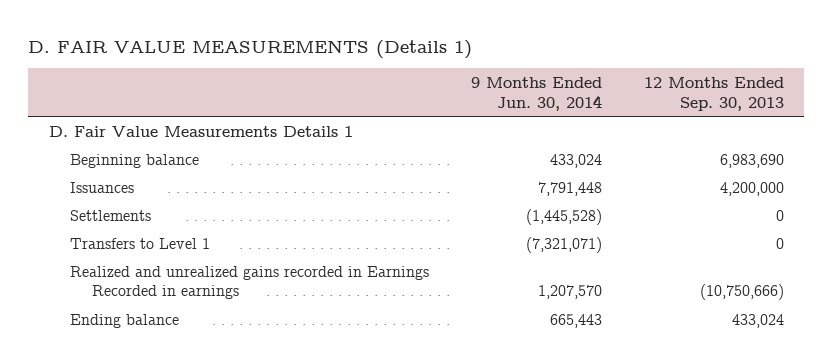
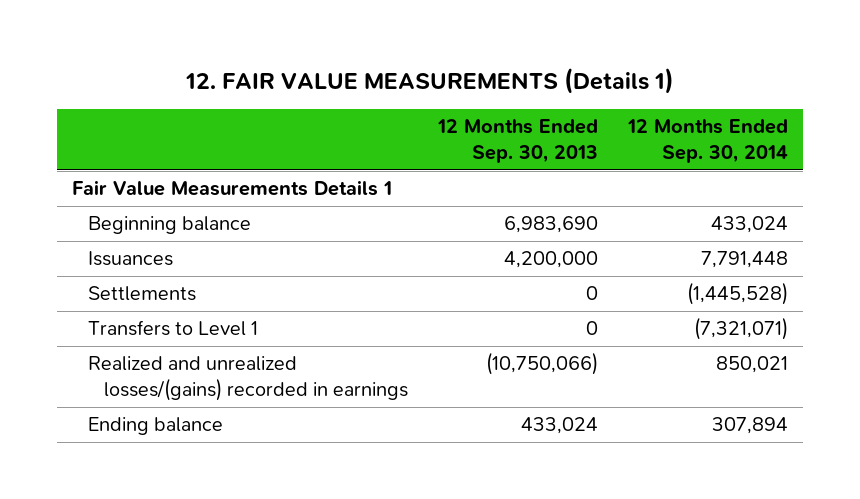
[28,39,473,59] D. FAIR VALUE MEASUREMENTS (Details 1) -> [184,67,674,94] 12. FAIR VALUE MEASUREMENTS (Details 1)
[471,76,603,111] 9 Months Ended Jun. 30, 2014 -> none
none -> [626,119,788,164] 12 Months Ended Sep. 30, 2014
[49,125,354,137] D. Fair Value Measurements Details 1 -> [72,180,393,197] Fair Value Measurements Details 1
[70,265,430,300] Realized and unrealized gains recorded in Earnings Recorded in earnings -> [88,356,408,402] Realized and unrealized losses/(gains) recorded in earnings
[699,284,784,301] (10,750,666) -> [485,352,598,376] (10,750,066)

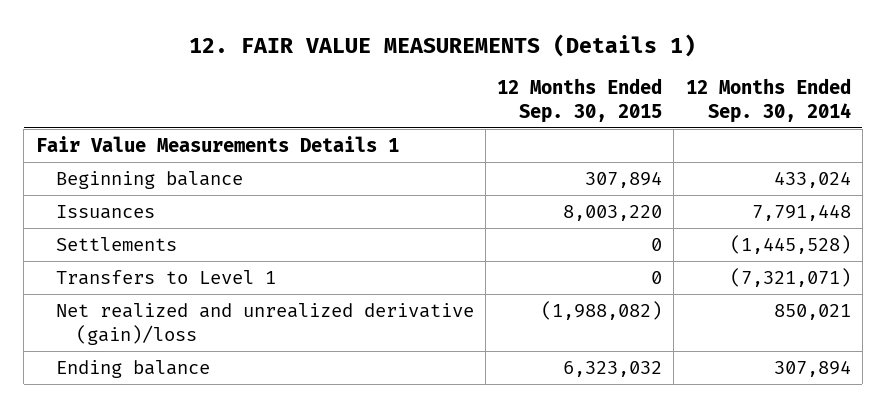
[436,119,598,164] 12 Months Ended Sep. 30, 2013 -> none
none -> [497,77,663,123] 12 Months Ended Sep. 30, 2015
[88,356,408,402] Realized and unrealized losses/(gains) recorded in earnings -> [55,302,474,345] Net realized and unrealized derivative (gain)/loss

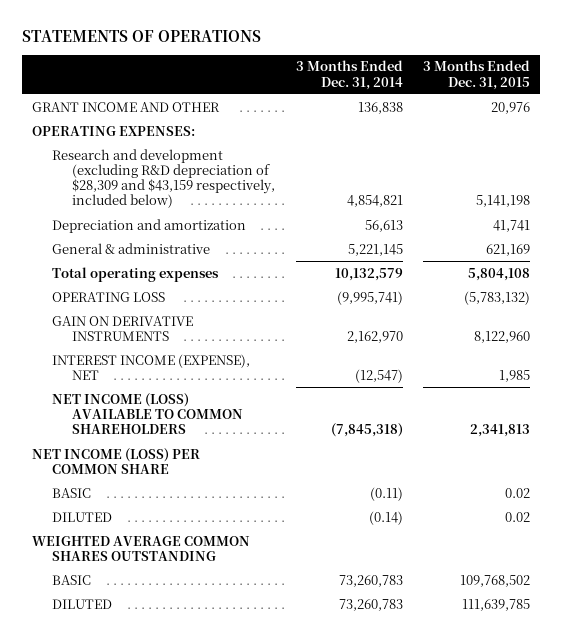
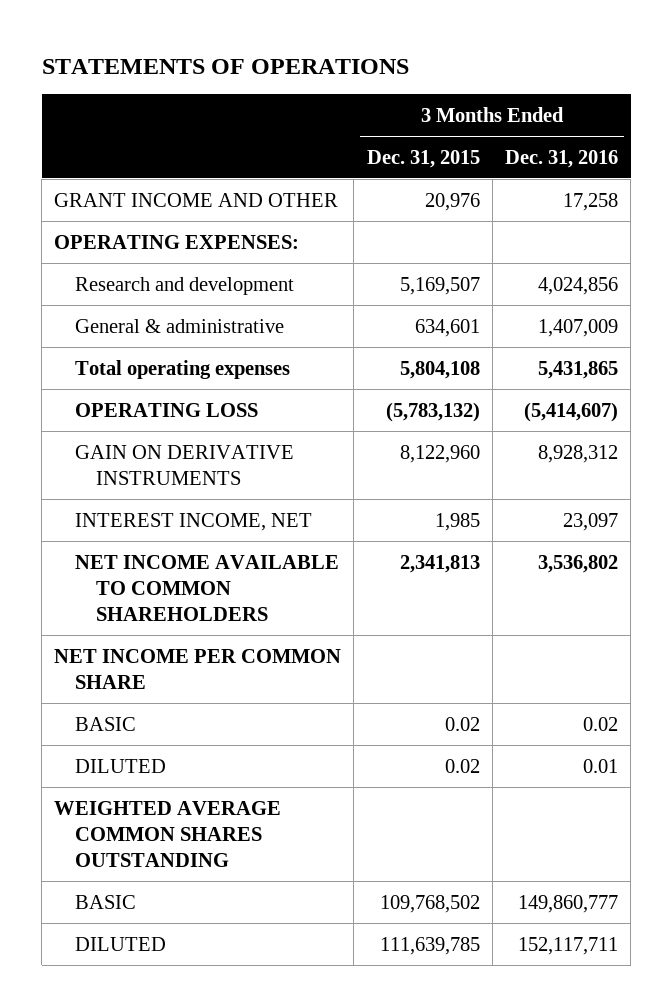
[295,60,403,90] 3 Months Ended Dec. 31, 2014 -> none
none -> [504,149,618,168] Dec. 31, 2016
[52,218,247,233] Depreciation and amortization -> none
[52,148,276,209] Research and development (excluding R&D depreciation of $28,309 and $43,159 respectively, included below) -> [75,276,295,295] Research and development
[475,195,530,208] 5,141,198 -> [399,276,480,295] 5,169,507
[485,243,530,256] 621,169 -> [414,318,480,337] 634,601
[52,353,251,380] INTEREST INCOME (EXPENSE), NET -> [75,512,313,531] INTEREST INCOME, NET
[52,392,244,435] NET INCOME (LOSS) AVAILABLE TO COMMON SHAREHOLDERS -> [75,554,340,621] NET INCOME AVAILABLE TO COMMON SHAREHOLDERS
[31,447,200,474] NET INCOME (LOSS) PER COMMON SHARE -> [54,648,342,689] NET INCOME PER COMMON SHARE

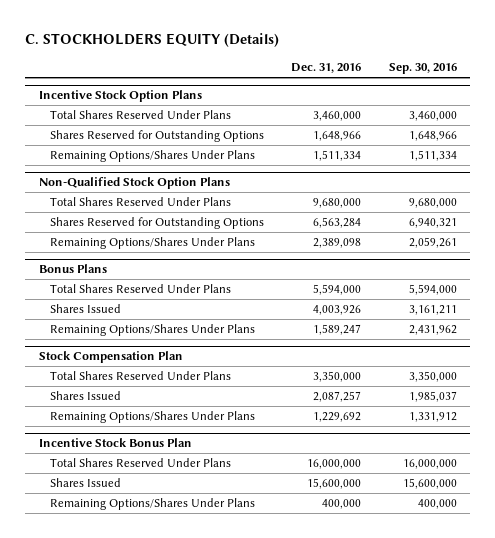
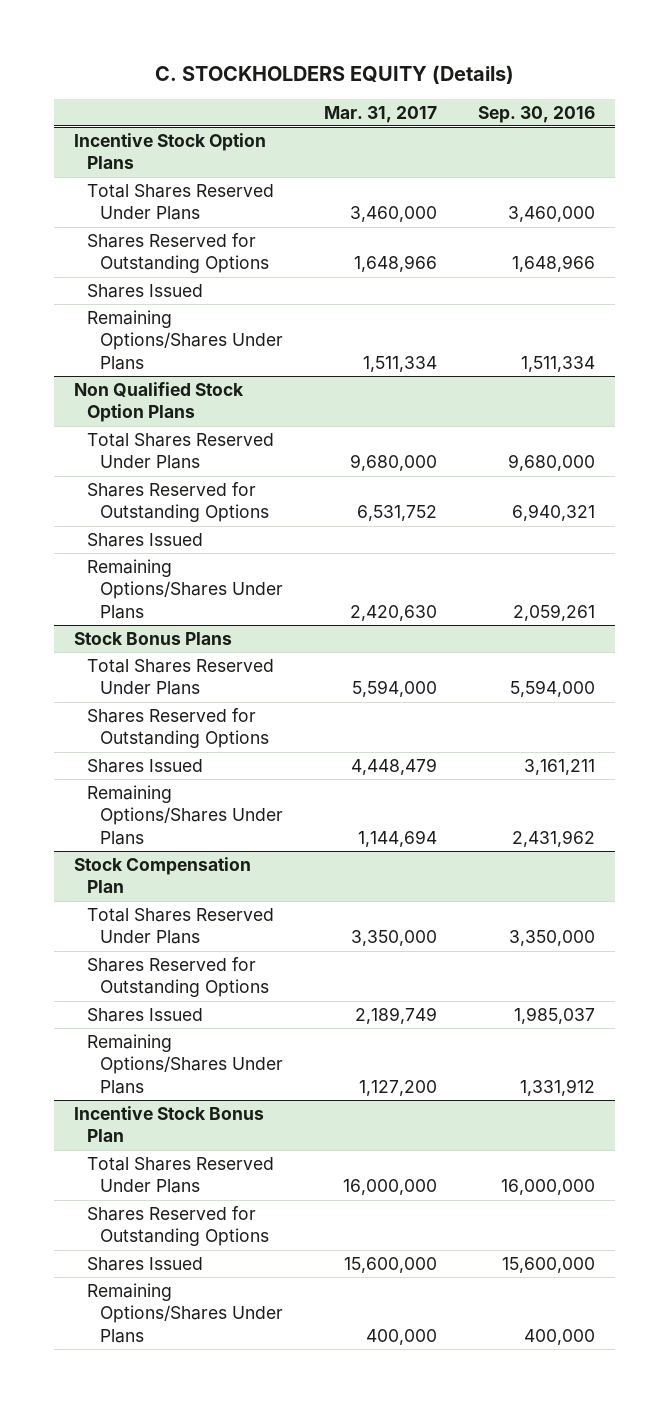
[291,63,362,74] Dec. 31, 2016 -> none
none -> [323,105,437,123] Mar. 31, 2017
none -> [87,283,204,298] Shares Issued
[38,177,230,190] Non-Qualified Stock Option Plans -> [74,381,245,423] Non Qualified Stock Option Plans
none -> [87,532,204,547] Shares Issued
[38,264,107,274] Bonus Plans -> [74,631,233,645] Stock Bonus Plans
none -> [87,707,270,749] Shares Reserved for Outstanding Options
none -> [87,956,270,998] Shares Reserved for Outstanding Options
none -> [87,1205,270,1247] Shares Reserved for Outstanding Options

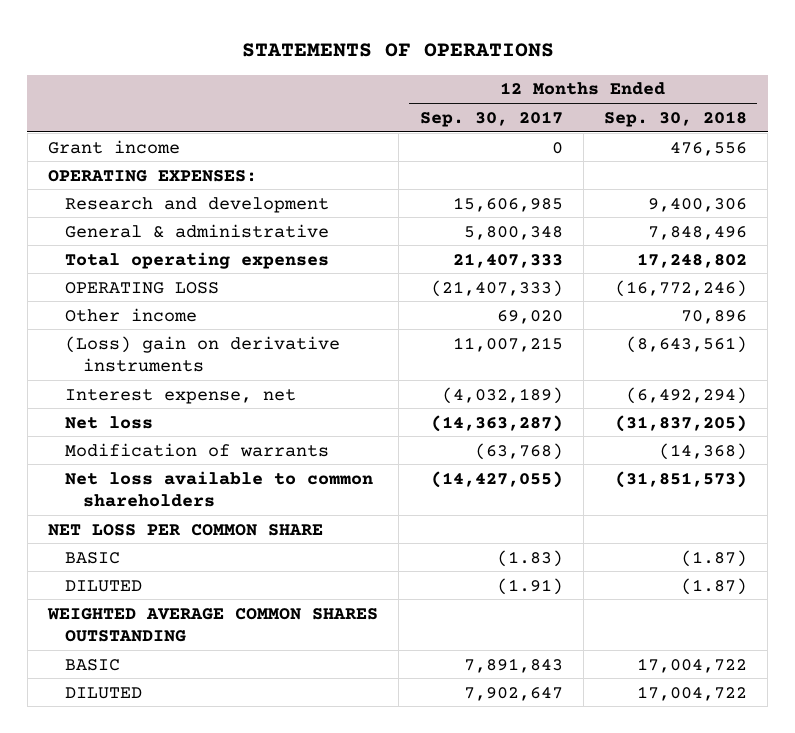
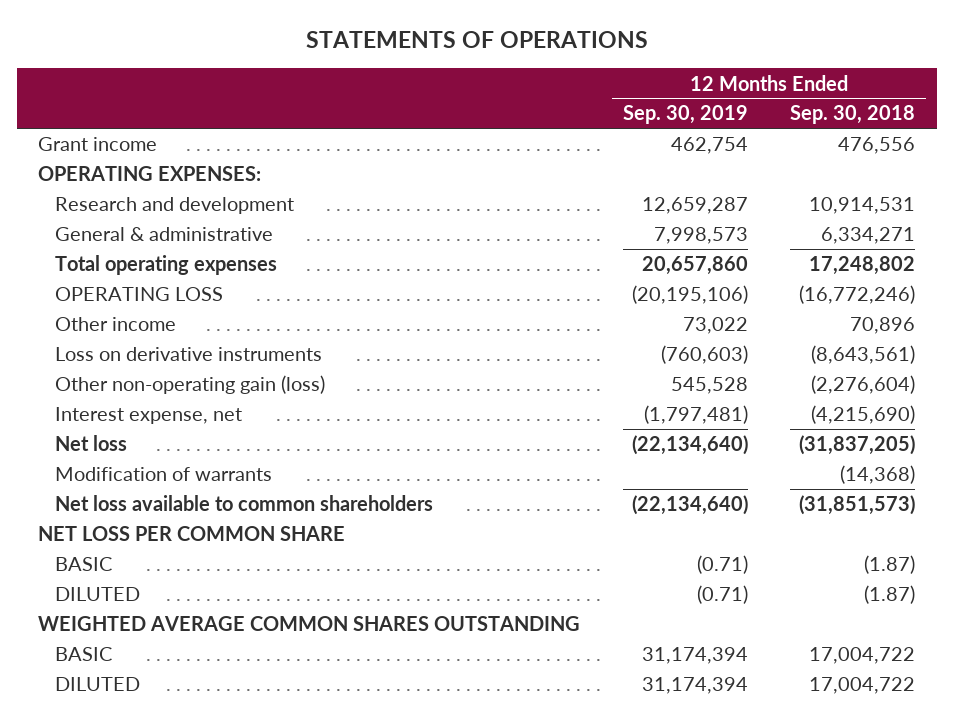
[419,110,563,127] Sep. 30, 2017 -> none
none -> [622,105,748,125] Sep. 30, 2019
[648,197,748,212] 9,400,306 -> [809,197,916,215] 10,914,531
[648,225,748,240] 7,848,496 -> [821,227,916,245] 6,334,271
[65,335,341,372] (Loss) gain on derivative instruments -> [54,347,322,362] Loss on derivative instruments
none -> [54,375,325,395] Other non-operating gain (loss)
[626,386,748,404] (6,492,294) -> [811,405,916,425] (4,215,690)

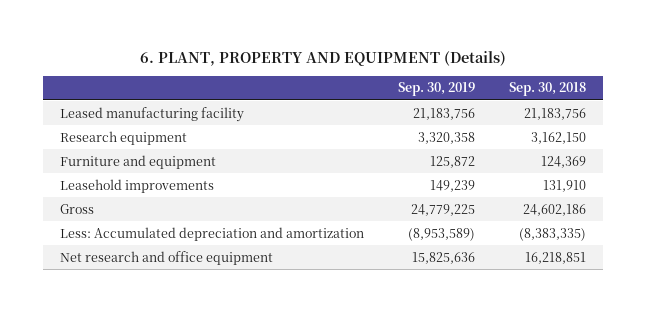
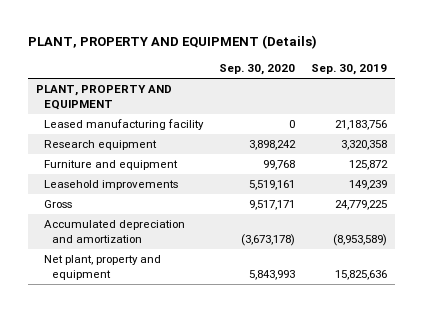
[140,51,507,67] 6. PLANT, PROPERTY AND EQUIPMENT (Details) -> [28,35,318,50] PLANT, PROPERTY AND EQUIPMENT (Details)
[509,82,587,97] Sep. 30, 2018 -> none
none -> [219,63,296,75] Sep. 30, 2020
none -> [36,85,173,110] PLANT, PROPERTY AND EQUIPMENT
[60,226,365,241] Less: Accumulated depreciation and amortization -> [44,220,186,243] Accumulated depreciation and amortization
[60,250,274,265] Net research and office equipment -> [44,255,162,280] Net plant, property and equipment

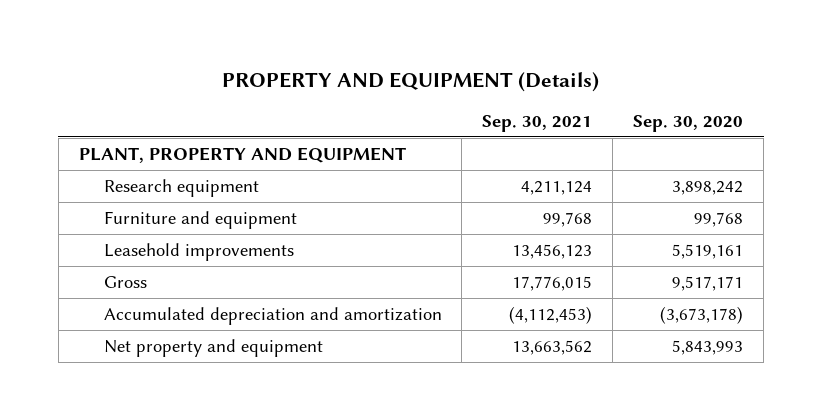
[28,35,318,50] PLANT, PROPERTY AND EQUIPMENT (Details) -> [221,71,599,92] PROPERTY AND EQUIPMENT (Details)
[311,63,388,75] Sep. 30, 2019 -> none
none -> [482,115,593,133] Sep. 30, 2021
[44,119,205,131] Leased manufacturing facility -> none
[44,255,162,280] Net plant, property and equipment -> [103,338,323,357] Net property and equipment

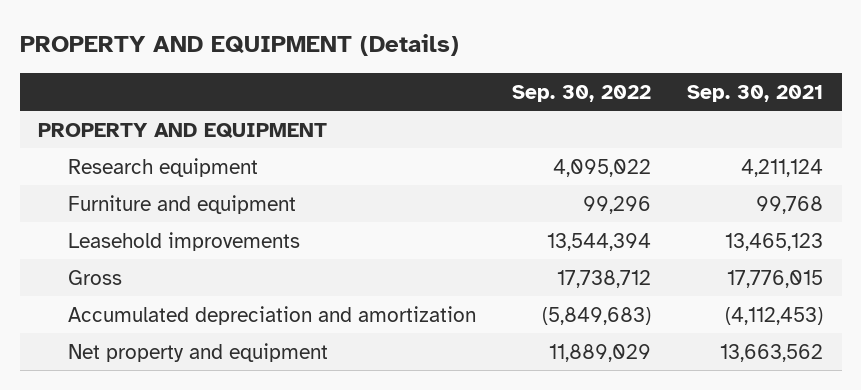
[633,115,744,133] Sep. 30, 2020 -> none
none -> [512,84,652,102] Sep. 30, 2022
[78,146,406,163] PLANT, PROPERTY AND EQUIPMENT -> [37,122,327,138] PROPERTY AND EQUIPMENT
[512,243,593,259] 13,456,123 -> [725,232,824,251] 13,465,123

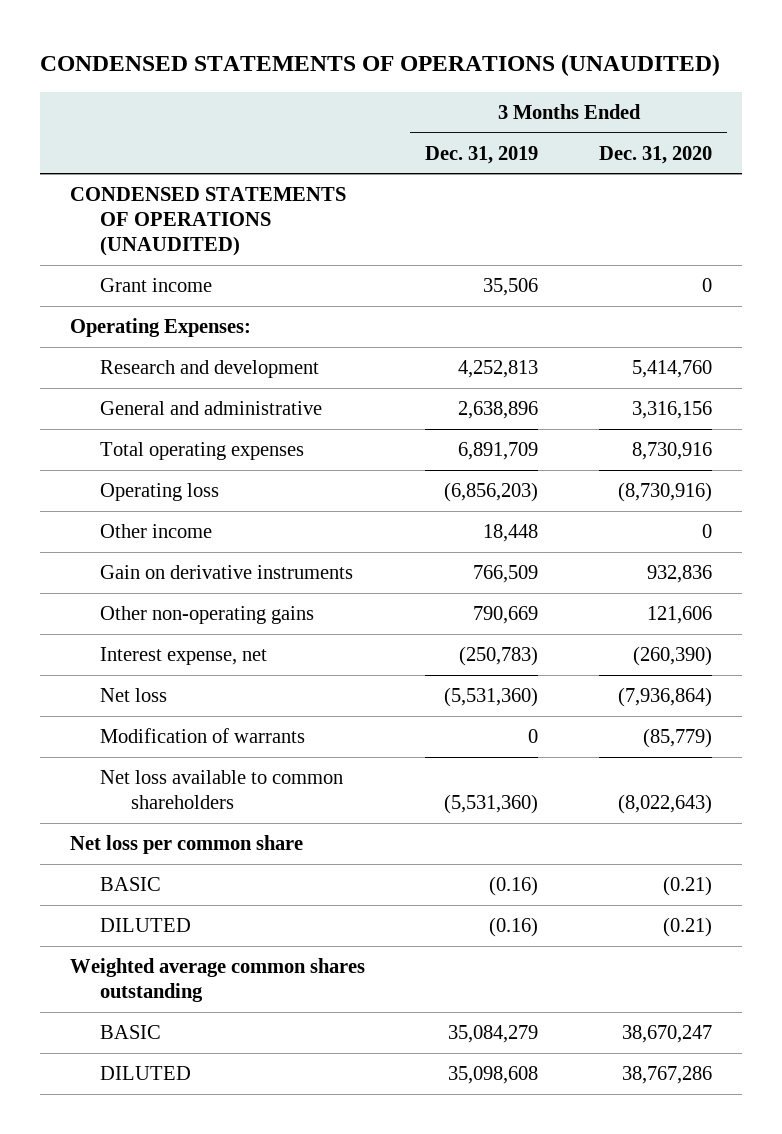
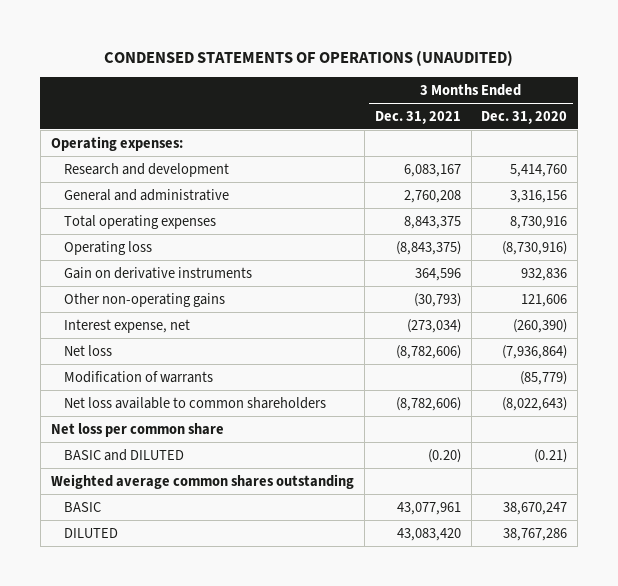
[425,145,539,164] Dec. 31, 2019 -> none
none -> [374,110,461,124] Dec. 31, 2021
[69,187,346,257] CONDENSED STATEMENTS OF OPERATIONS (UNAUDITED) -> none
[100,278,213,293] Grant income -> none
[69,318,251,338] Operating Expenses: -> [50,135,183,151] Operating expenses:
[100,524,213,539] Other income -> none
[100,877,162,892] BASIC -> none
[100,918,192,933] DILUTED -> none
none -> [64,448,185,461] BASIC and DILUTED

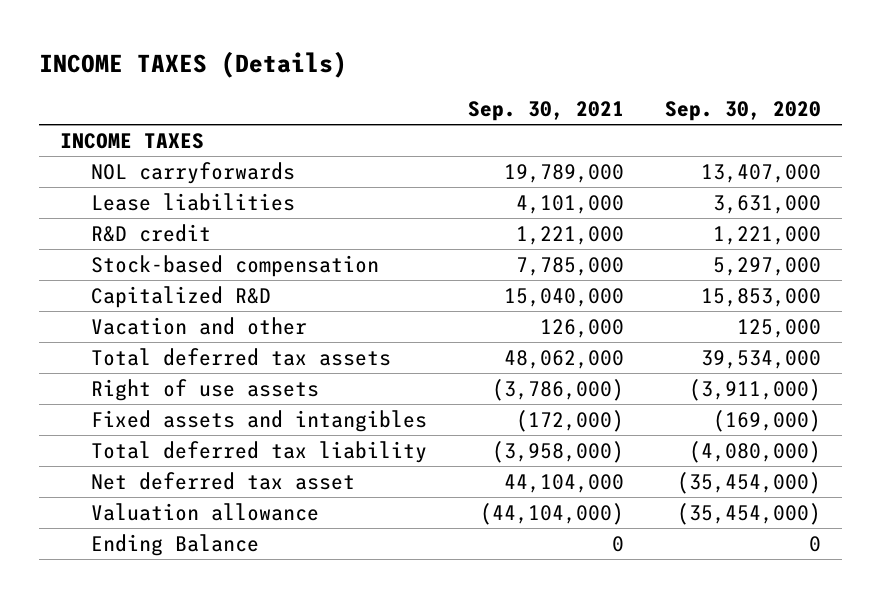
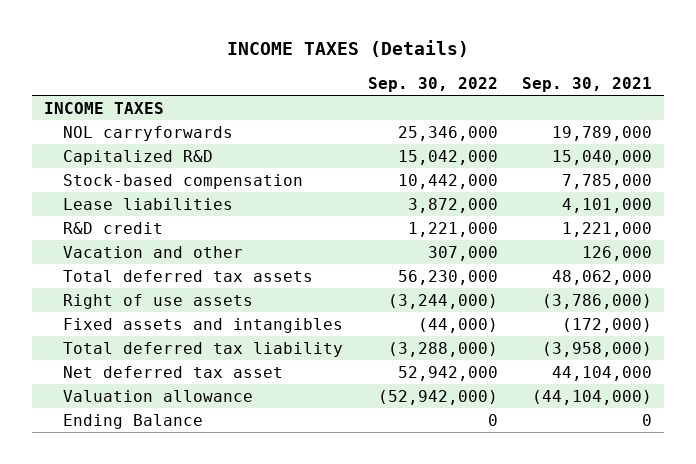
[665,101,822,122] Sep. 30, 2020 -> none
none -> [367,76,498,92] Sep. 30, 2022
[90,285,271,308] Capitalized R&D -> [63,149,214,165] Capitalized R&D
[90,254,379,277] Stock-based compensation -> [63,173,304,189] Stock-based compensation

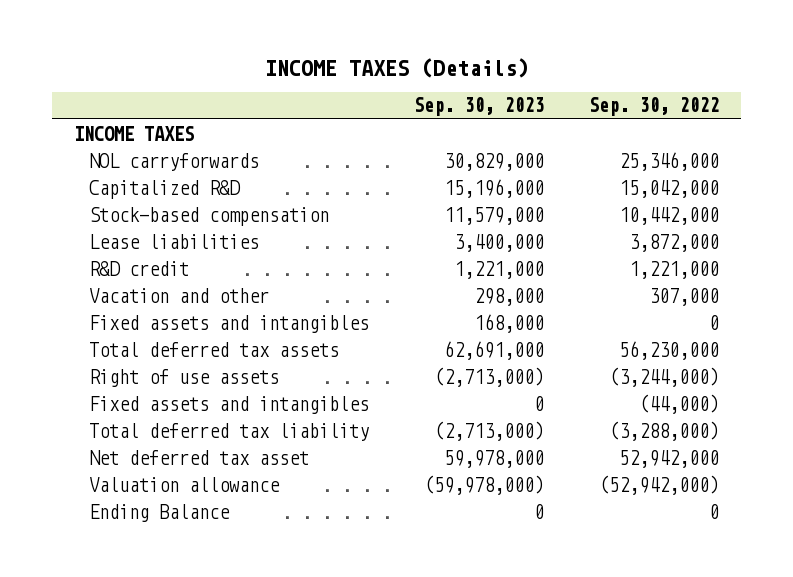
[522,76,653,92] Sep. 30, 2021 -> none
none -> [413,97,544,117] Sep. 30, 2023
none -> [89,314,370,333] Fixed assets and intangibles

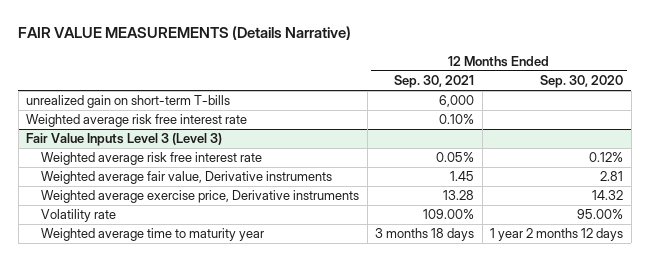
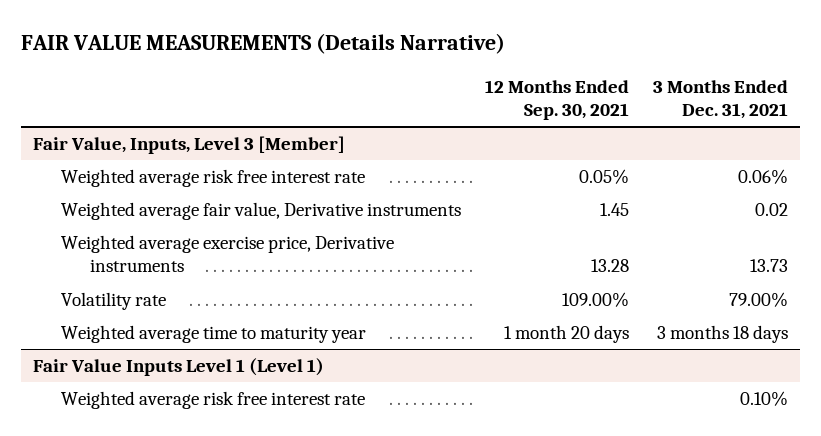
[540,75,624,89] Sep. 30, 2020 -> none
none -> [652,79,788,119] 3 Months Ended Dec. 31, 2021
[26,95,231,109] unrealized gain on short-term T-bills -> none
[26,114,248,128] Weighted average risk free interest rate -> none
[26,133,223,147] Fair Value Inputs Level 3 (Level 3) -> [32,136,345,155] Fair Value, Inputs, Level 3 [Member]
[375,228,475,242] 3 months 18 days -> [504,325,630,344] 1 month 20 days
none -> [32,358,324,377] Fair Value Inputs Level 1 (Level 1)
none -> [61,391,366,410] Weighted average risk free interest rate

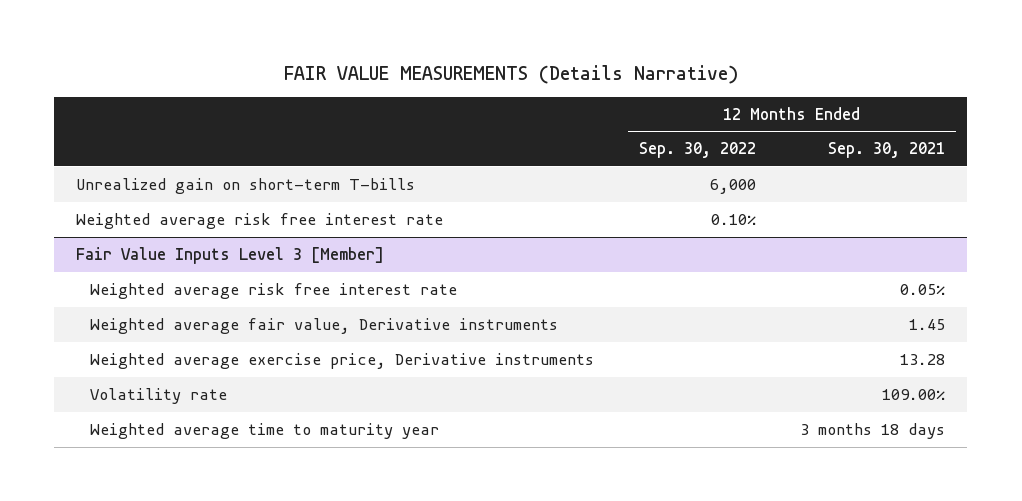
[652,79,788,119] 3 Months Ended Dec. 31, 2021 -> none
none -> [638,142,756,159] Sep. 30, 2022
none -> [76,178,416,195] Unrealized gain on short-term T-bills
none -> [76,213,444,230] Weighted average risk free interest rate
[32,136,345,155] Fair Value, Inputs, Level 3 [Member] -> [76,247,385,265] Fair Value Inputs Level 3 [Member]
[32,358,324,377] Fair Value Inputs Level 1 (Level 1) -> none
[61,391,366,410] Weighted average risk free interest rate -> none
[504,325,630,344] 1 month 20 days -> [800,423,946,440] 3 months 18 days

